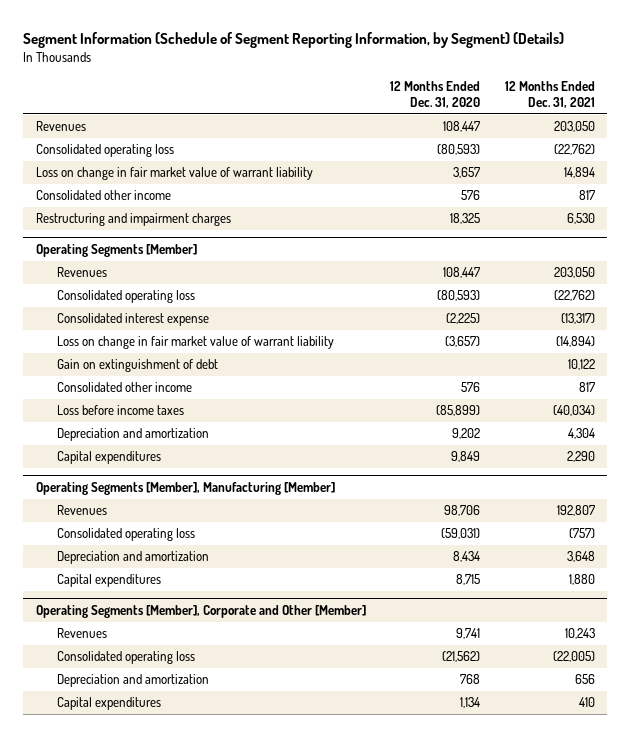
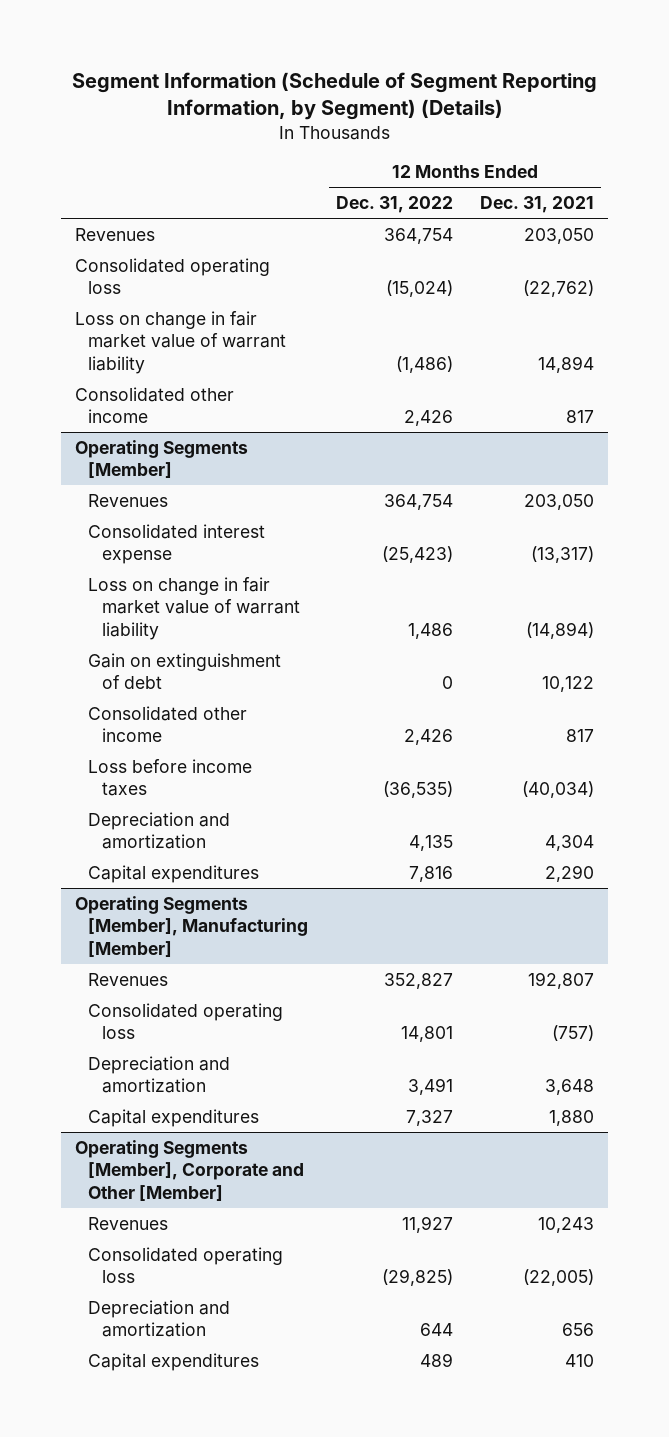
[390,81,481,108] 12 Months Ended Dec. 31, 2020 -> none
none -> [335,196,453,214] Dec. 31, 2022
[35,213,231,227] Restructuring and impairment charges -> none
[56,290,195,304] Consolidated operating loss -> none

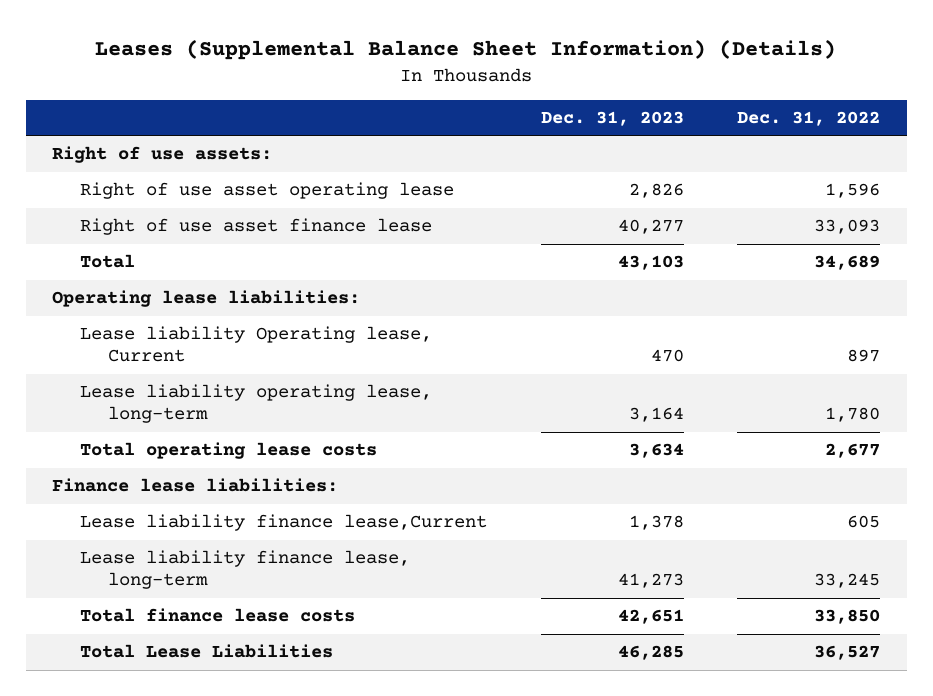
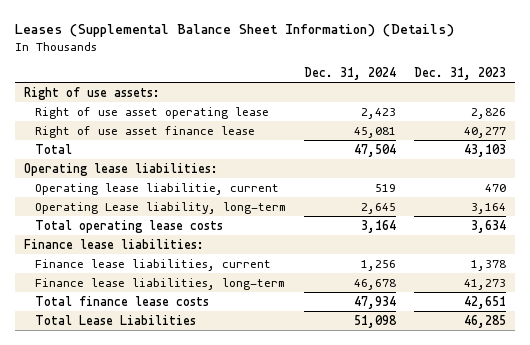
[737,110,881,126] Dec. 31, 2022 -> none
none -> [303,66,396,80] Dec. 31, 2024
[80,326,433,363] Lease liability Operating lease, Current -> [34,182,279,195] Operating lease liabilitie, current
[80,384,433,424] Lease liability operating lease, long-term -> [34,201,286,214] Operating Lease liability, long-term
[80,514,488,532] Lease liability finance lease,Current -> [34,258,271,271] Finance lease liabilities, current
[80,550,411,590] Lease liability finance lease, long-term -> [34,277,285,290] Finance lease liabilities, long-term

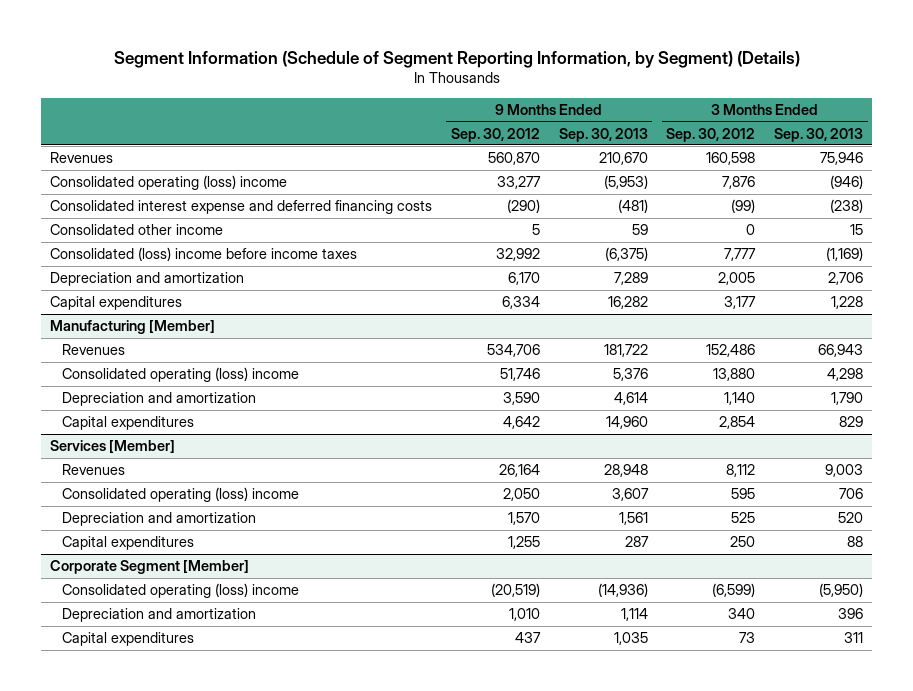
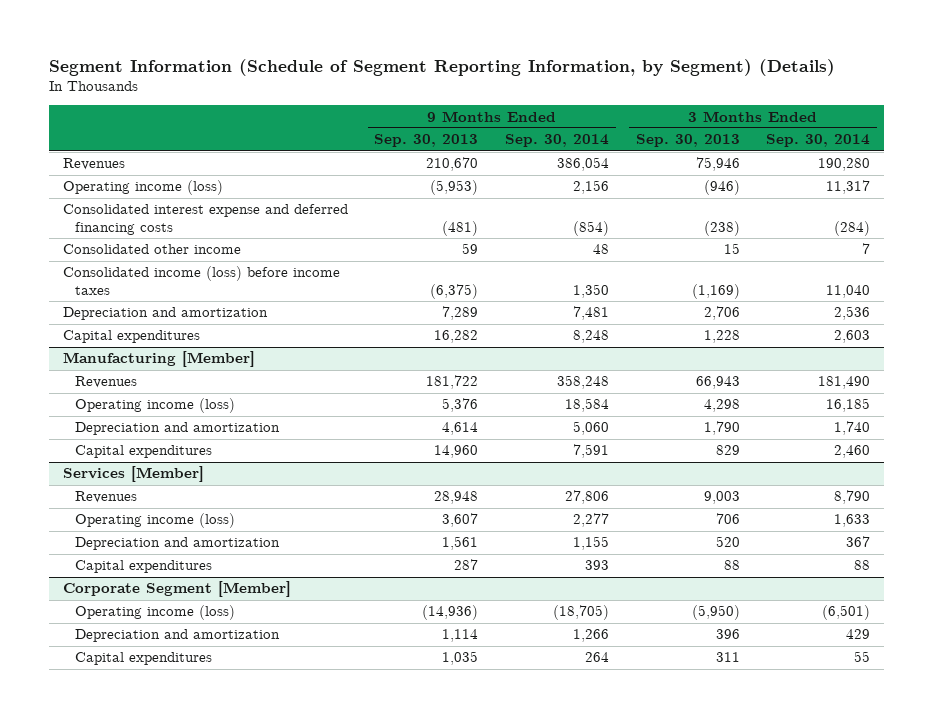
[450,127,540,142] Sep. 30, 2012 -> none
[666,127,756,142] Sep. 30, 2012 -> none
none -> [505,134,610,148] Sep. 30, 2014
none -> [766,134,871,148] Sep. 30, 2014
[50,175,288,191] Consolidated operating (loss) income -> [62,180,223,196] Operating income (loss)
[50,247,358,262] Consolidated (loss) income before income taxes -> [62,266,340,296] Consolidated income (loss) before income taxes
[61,367,299,383] Consolidated operating (loss) income -> [75,398,236,414] Operating income (loss)
[61,487,299,503] Consolidated operating (loss) income -> [75,513,236,529] Operating income (loss)
[61,583,299,599] Consolidated operating (loss) income -> [75,605,236,621] Operating income (loss)

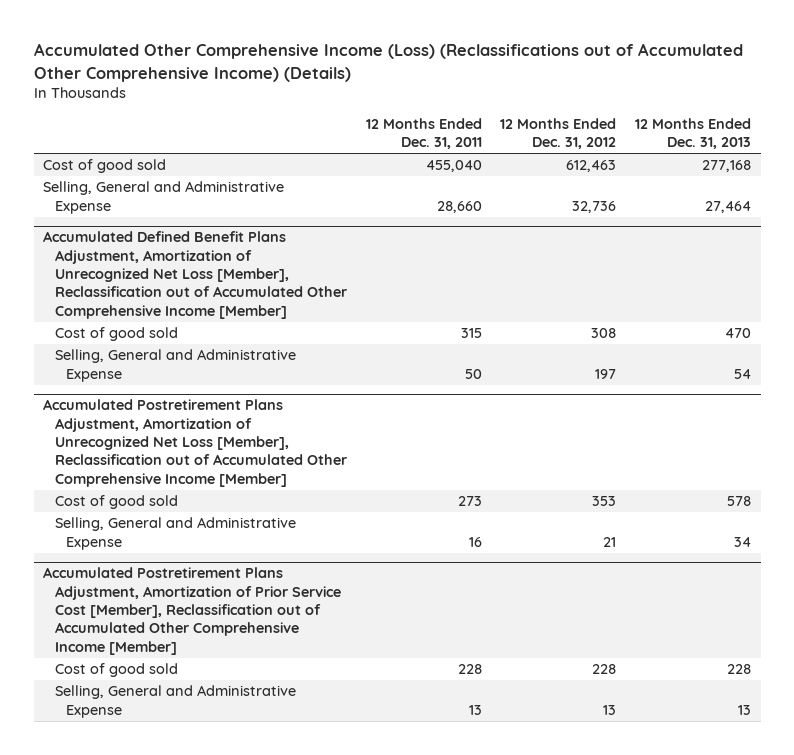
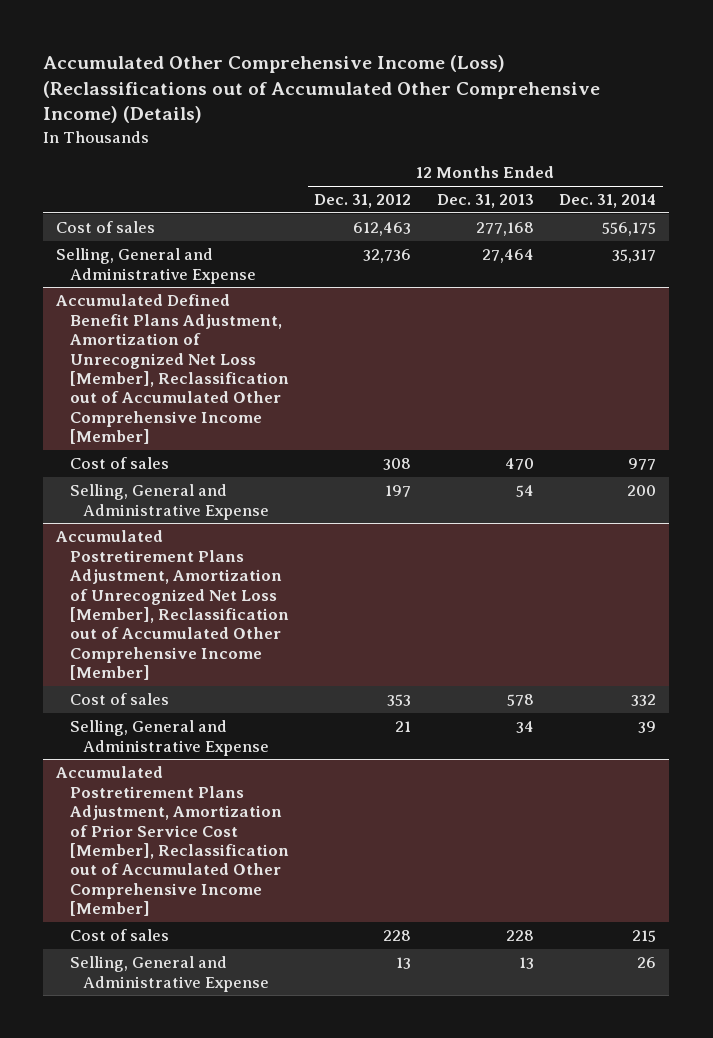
[365,117,482,150] 12 Months Ended Dec. 31, 2011 -> none
none -> [559,194,657,209] Dec. 31, 2014
[42,159,166,174] Cost of good sold -> [56,221,156,234] Cost of sales
[54,327,178,342] Cost of good sold -> [69,457,169,470] Cost of sales
[54,495,178,510] Cost of good sold -> [69,693,169,706] Cost of sales
[54,663,178,678] Cost of good sold -> [69,929,169,942] Cost of sales

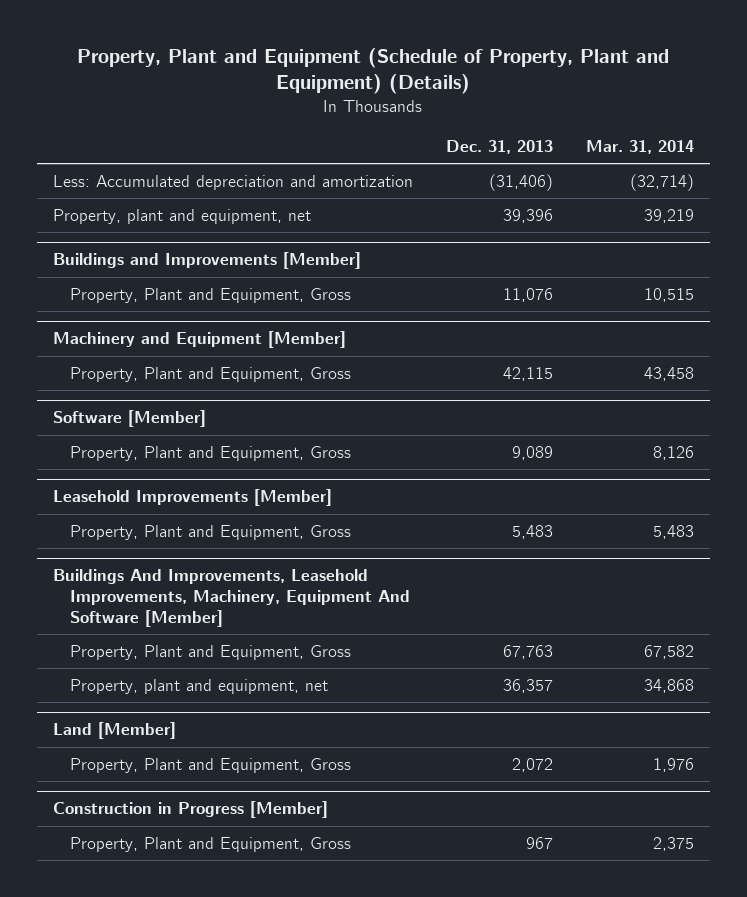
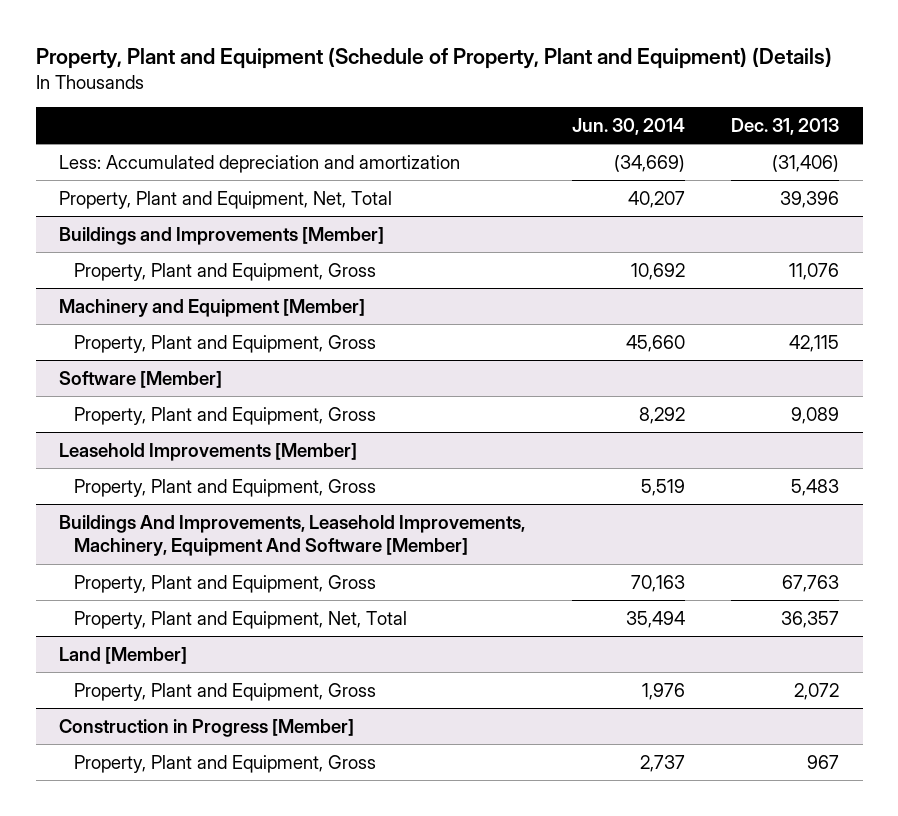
[585,139,694,154] Mar. 31, 2014 -> none
none -> [571,117,685,135] Jun. 30, 2014
[52,208,311,224] Property, plant and equipment, net -> [58,190,392,209] Property, Plant and Equipment, Net, Total
[69,678,328,694] Property, plant and equipment, net -> [74,610,408,629] Property, Plant and Equipment, Net, Total

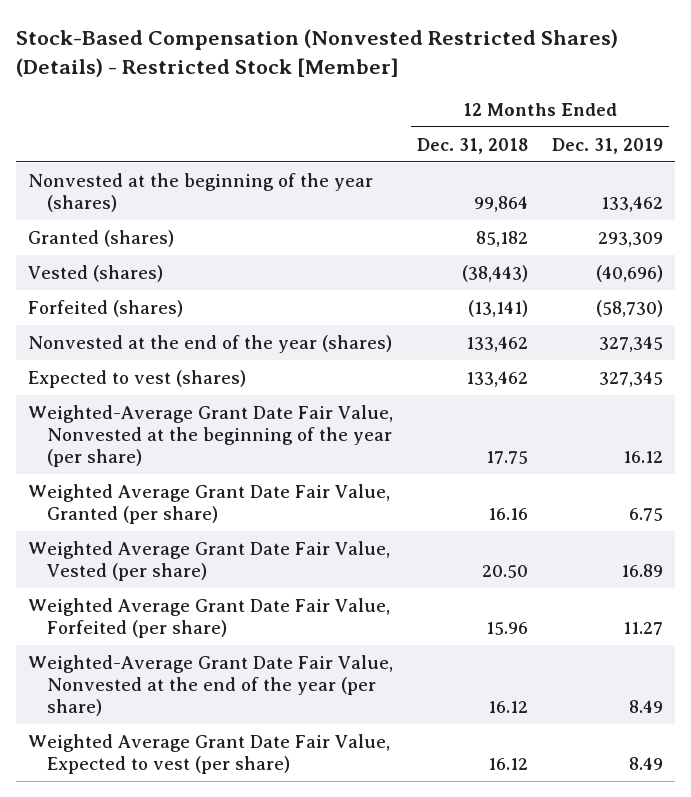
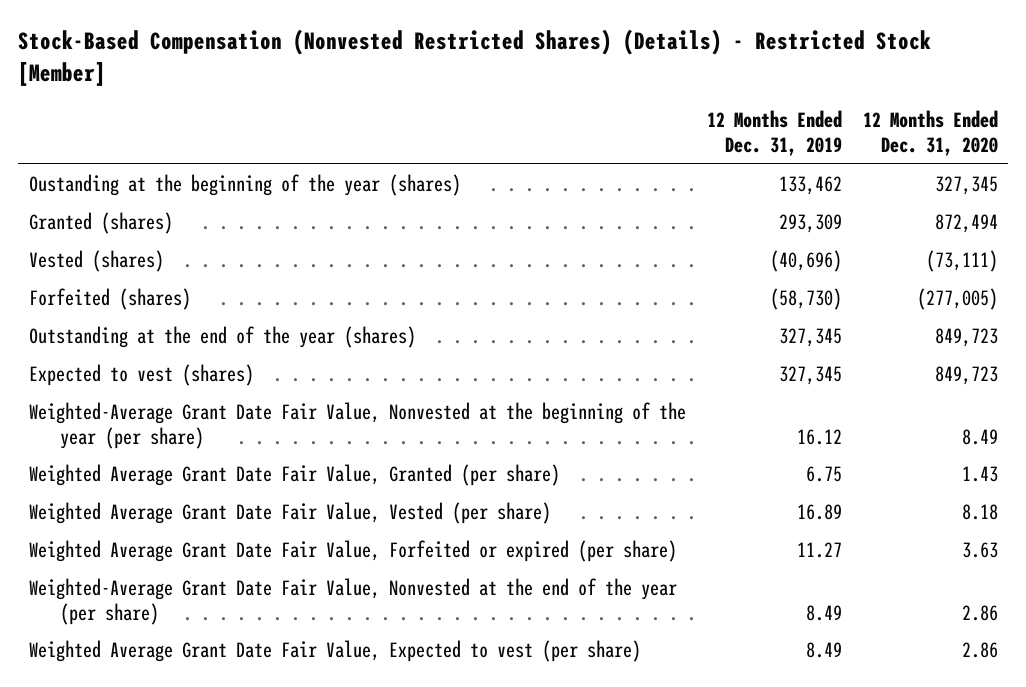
[417,137,529,154] Dec. 31, 2018 -> none
none -> [862,110,998,156] 12 Months Ended Dec. 31, 2020
[28,172,374,213] Nonvested at the beginning of the year (shares) -> [28,173,461,196] Oustanding at the beginning of the year (shares)
[28,334,393,353] Nonvested at the end of the year (shares) -> [28,325,416,348] Outstanding at the end of the year (shares)
[28,597,391,639] Weighted Average Grant Date Fair Value, Forfeited (per share) -> [28,539,677,562] Weighted Average Grant Date Fair Value, Forfeited or expired (per share)

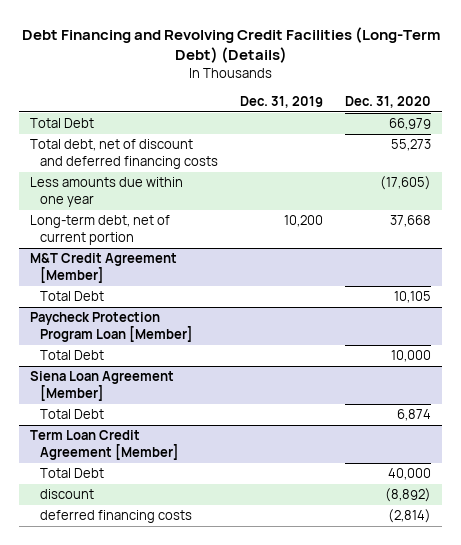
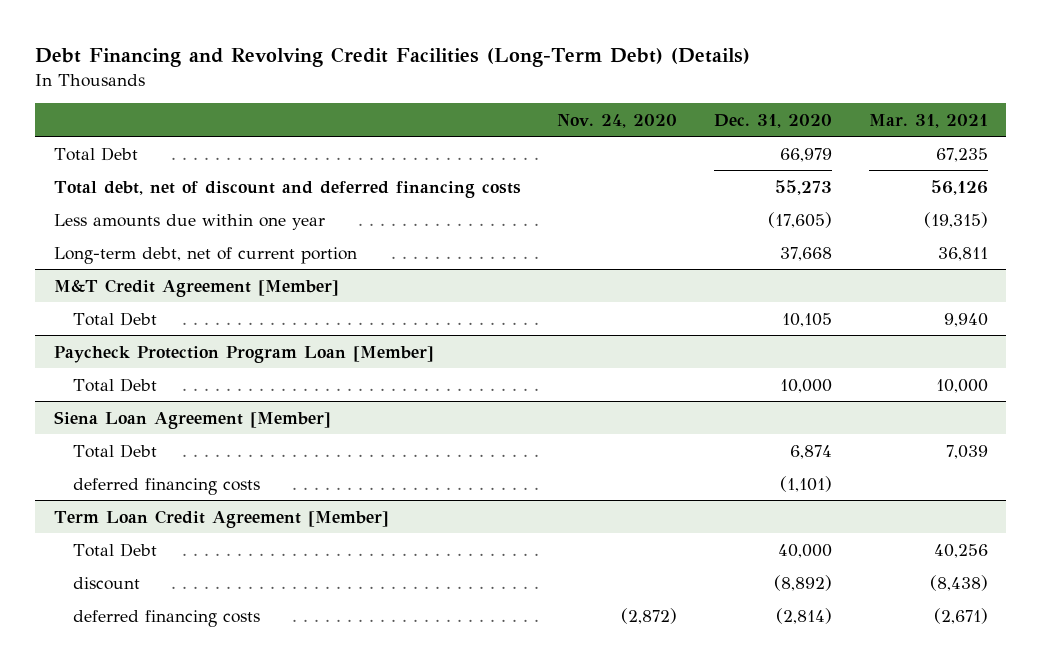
[240,96,324,109] Dec. 31, 2019 -> none
none -> [557,113,678,128] Nov. 24, 2020
none -> [868,113,988,128] Mar. 31, 2021
none -> [72,477,260,495] deferred financing costs

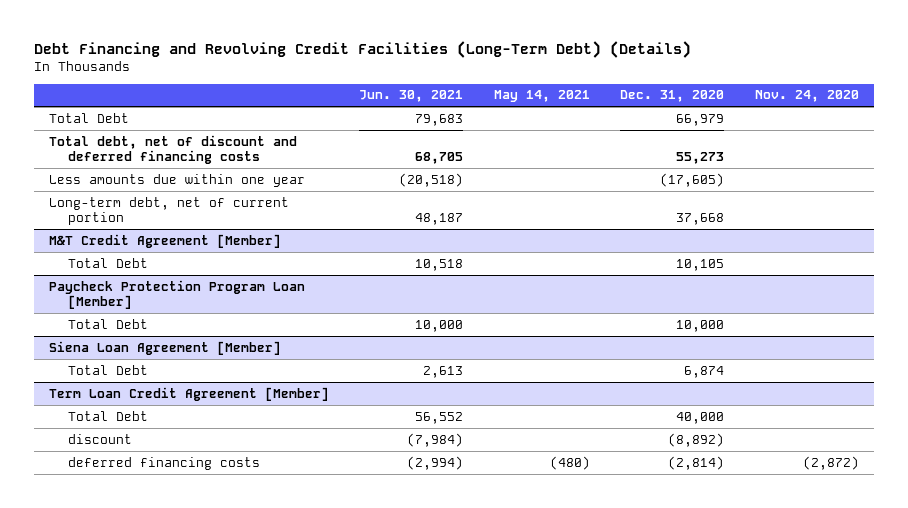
[868,113,988,128] Mar. 31, 2021 -> none
none -> [359,90,464,103] Jun. 30, 2021
none -> [493,90,590,103] May 14, 2021
[72,477,260,495] deferred financing costs -> none

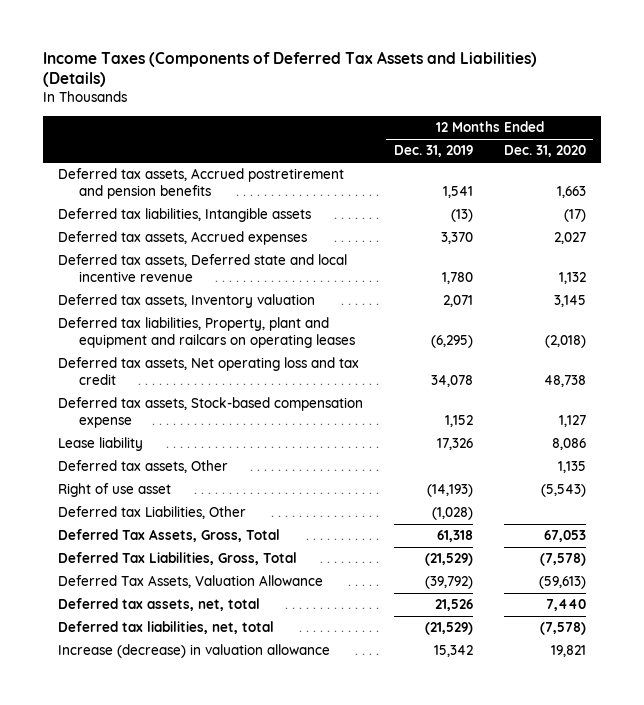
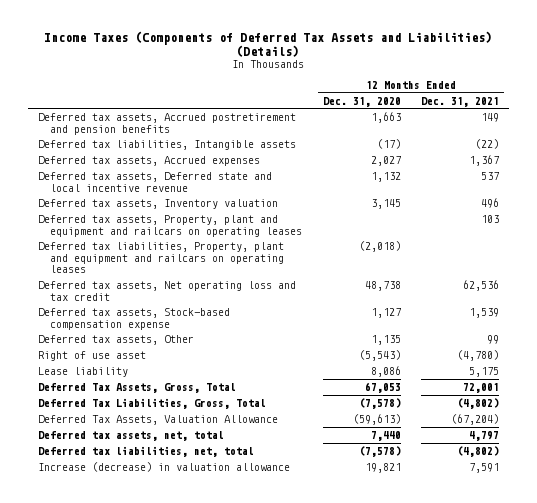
[393,145,473,158] Dec. 31, 2019 -> none
none -> [420,96,499,107] Dec. 31, 2021
none -> [37,214,303,237] Deferred tax assets, Property, plant and equipment and railcars on operating leases
[58,506,247,520] Deferred tax Liabilities, Other -> none
[58,437,144,452] Lease liability -> [37,366,128,377] Lease liability

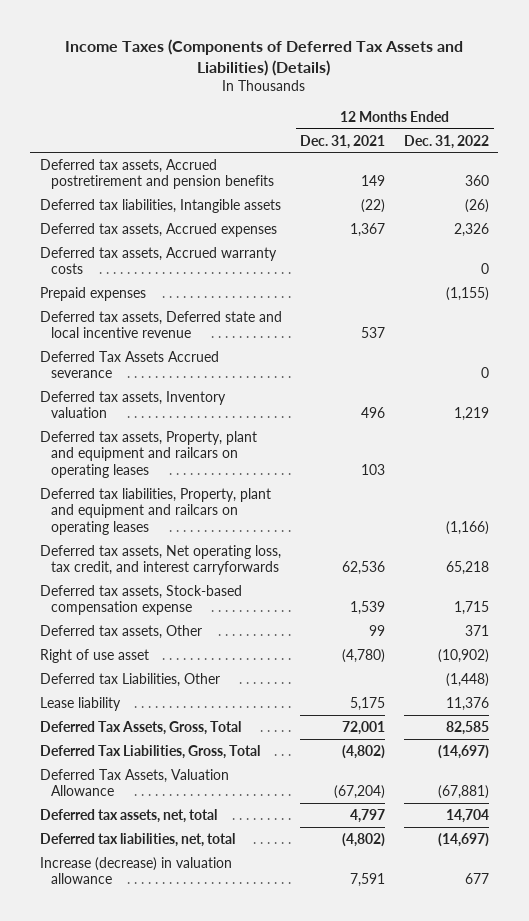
[322,96,401,107] Dec. 31, 2020 -> none
none -> [404,134,490,149] Dec. 31, 2022
none -> [39,246,277,275] Deferred tax assets, Accrued warranty costs
none -> [39,286,146,301] Prepaid expenses
none -> [39,350,219,379] Deferred Tax Assets Accrued severance
[37,280,296,301] Deferred tax assets, Net operating loss and tax credit -> [39,544,281,576] Deferred tax assets, Net operating loss, tax credit, and interest carryforwards
none -> [39,672,220,687] Deferred tax Liabilities, Other

